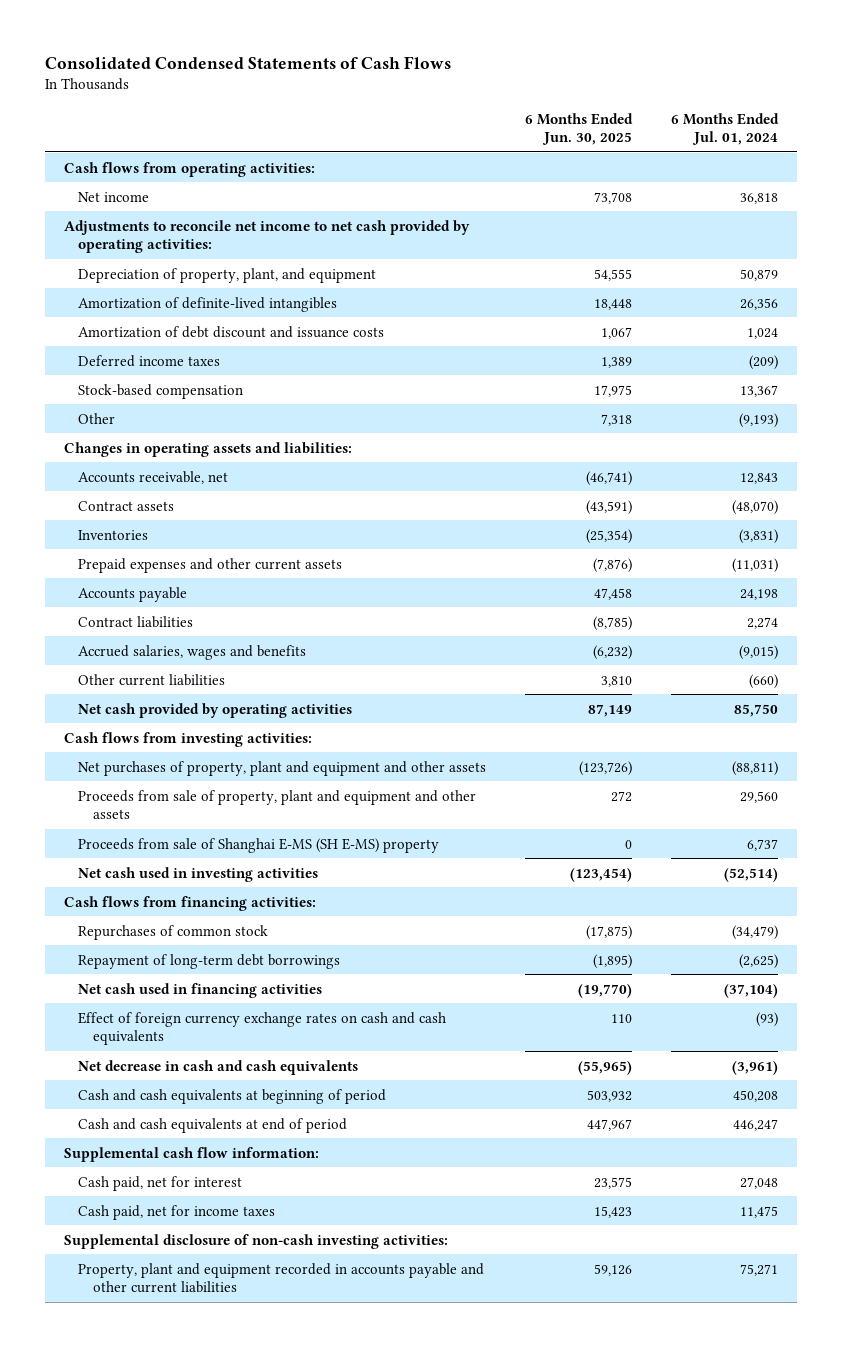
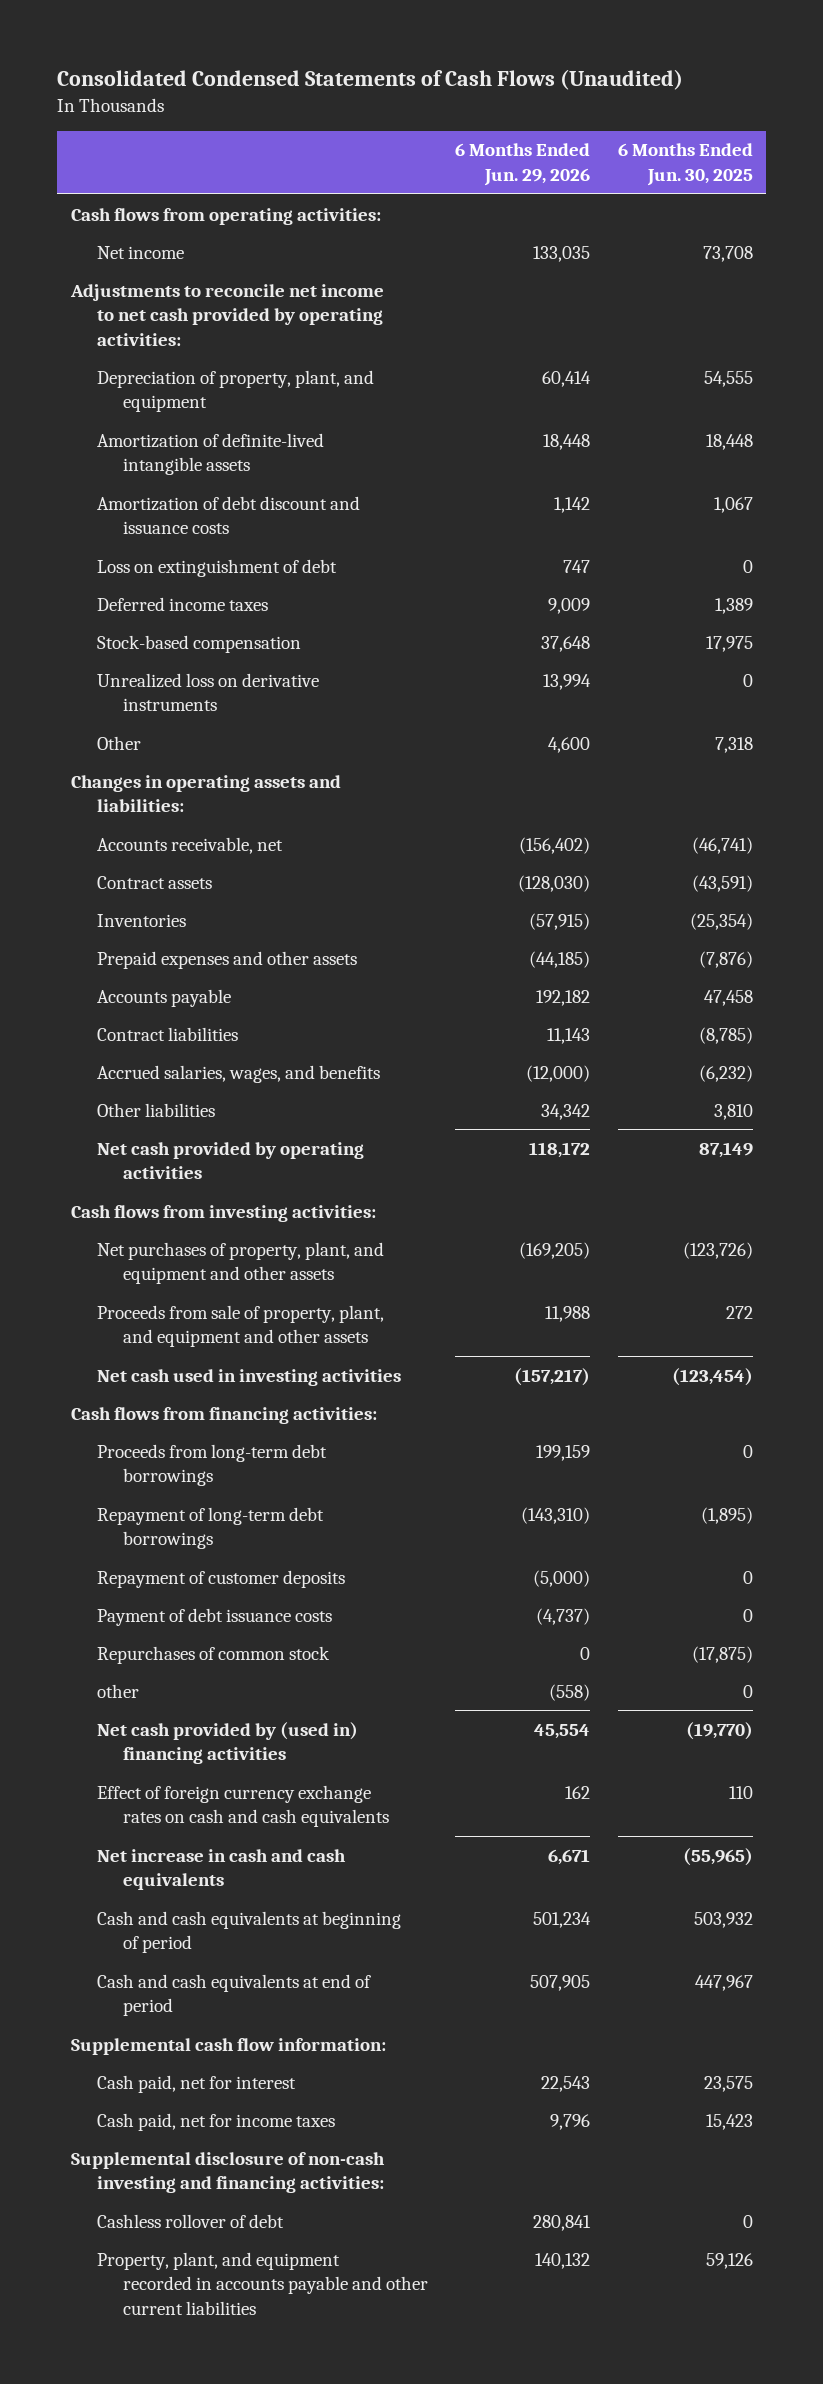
[45,55,452,69] Consolidated Condensed Statements of Cash Flows -> [56,69,683,91] Consolidated Condensed Statements of Cash Flows (Unaudited)
[670,112,779,146] 6 Months Ended Jul. 01, 2024 -> none
none -> [455,143,591,186] 6 Months Ended Jun. 29, 2026
[78,296,338,312] Amortization of definite-lived intangibles -> [96,432,324,476] Amortization of definite-lived intangible assets
none -> [96,558,337,577] Loss on extinguishment of debt
none -> [96,672,319,712] Unrealized loss on derivative instruments
[78,557,343,573] Prepaid expenses and other current assets -> [96,950,357,969] Prepaid expenses and other assets
[78,644,307,660] Accrued salaries, wages and benefits -> [96,1064,380,1083] Accrued salaries, wages, and benefits
[78,673,226,686] Other current liabilities -> [96,1102,215,1117] Other liabilities
[78,837,440,853] Proceeds from sale of Shanghai E-MS (SH E-MS) property -> none
[78,760,487,776] Net purchases of property, plant and equipment and other assets -> [96,1241,384,1285] Net purchases of property, plant, and equipment and other assets
[78,789,477,819] Proceeds from sale of property, plant and equipment and other assets -> [96,1304,384,1348] Proceeds from sale of property, plant, and equipment and other assets
none -> [96,1443,327,1487] Proceeds from long-term debt borrowings
none -> [96,1569,345,1588] Repayment of customer deposits
none -> [96,1607,332,1626] Payment of debt issuance costs
[78,924,269,940] Repurchases of common stock -> [96,1645,330,1664] Repurchases of common stock
none -> [96,1683,139,1698] other
[78,982,323,998] Net cash used in financing activities -> [96,1721,358,1765] Net cash provided by (used in) financing activities
[78,1059,359,1075] Net decrease in cash and cash equivalents -> [96,1848,346,1891] Net increase in cash and cash equivalents
[64,1233,449,1249] Supplemental disclosure of non-cash investing activities: -> [70,2151,385,2194] Supplemental disclosure of non-cash investing and financing activities:
none -> [96,2213,284,2228] Cashless rollover of debt
[78,1262,485,1293] Property, plant and equipment recorded in accounts payable and other current liabilities -> [96,2251,428,2315] Property, plant, and equipment recorded in accounts payable and other current liabilities

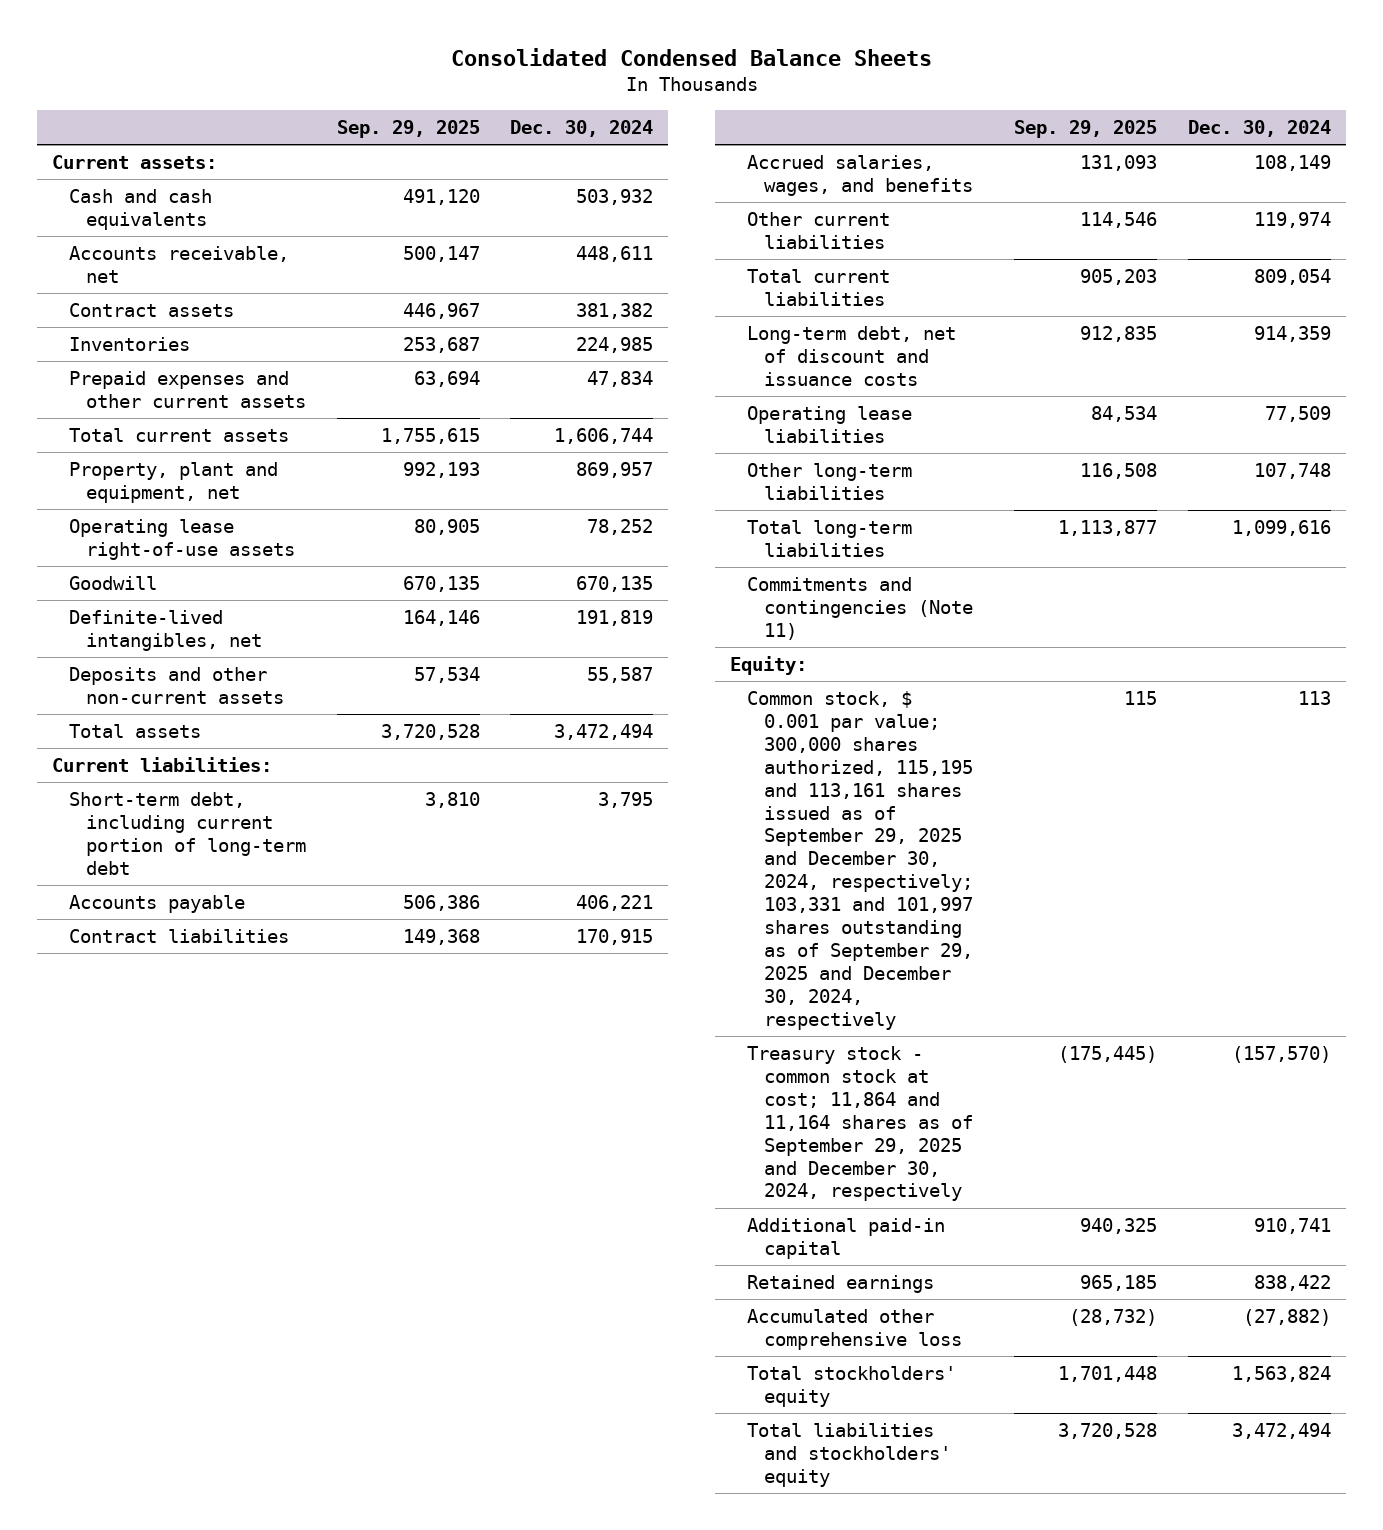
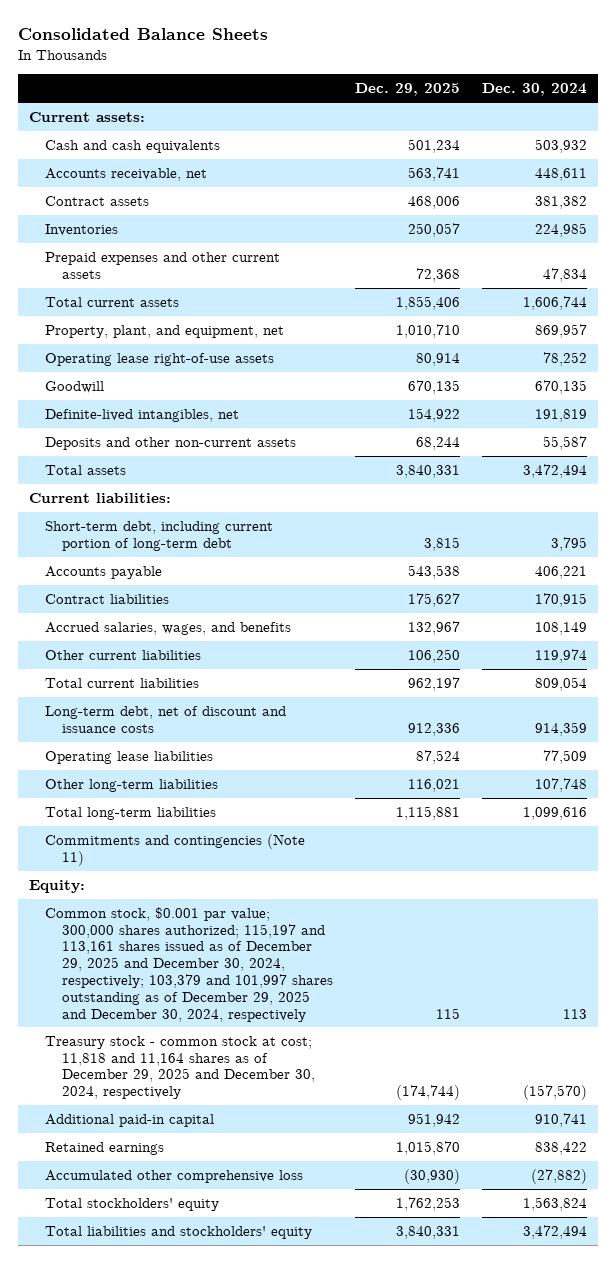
[450,47,932,66] Consolidated Condensed Balance Sheets -> [17,28,268,41] Consolidated Balance Sheets
[336,119,480,138] Sep. 29, 2025 -> none
none -> [355,83,461,97] Dec. 29, 2025
[69,461,279,503] Property, plant and equipment, net -> [45,324,285,338] Property, plant, and equipment, net
[746,690,973,1030] Common stock, $ 0.001 par value; 300,000 shares authorized, 115,195 and 113,161 shares issued as of September 29, 2025 and December 30, 2024, respectively; 103,331 and 101,997 shares outstanding as of September 29, 2025 and December 30, 2024, respectively -> [45,906,333,1022] Common stock, $0.001 par value; 300,000 shares authorized; 115,197 and 113,161 shares issued as of December 29, 2025 and December 30, 2024, respectively; 103,379 and 101,997 shares outstanding as of December 29, 2025 and December 30, 2024, respectively
[746,1045,973,1202] Treasury stock - common stock at cost; 11,864 and 11,164 shares as of September 29, 2025 and December 30, 2024, respectively -> [45,1035,315,1100] Treasury stock - common stock at cost; 11,818 and 11,164 shares as of December 29, 2025 and December 30, 2024, respectively

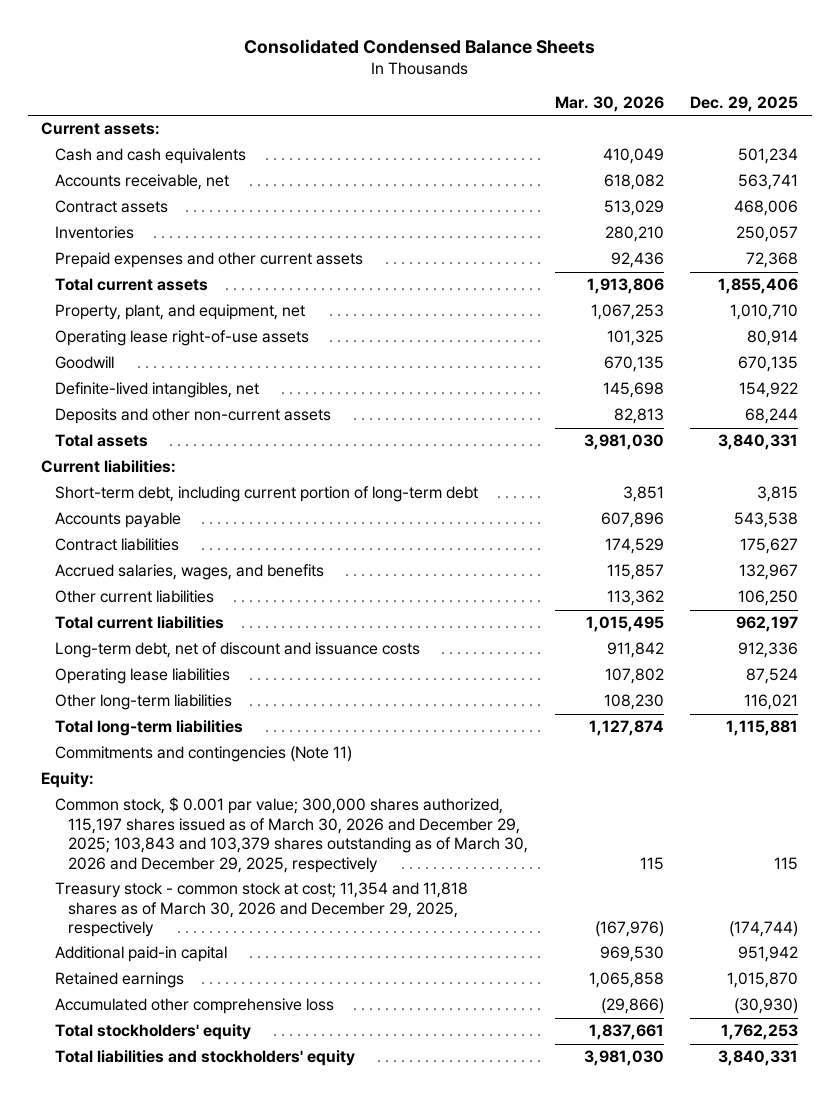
[17,28,268,41] Consolidated Balance Sheets -> [243,38,595,54] Consolidated Condensed Balance Sheets
[482,83,588,97] Dec. 30, 2024 -> none
none -> [554,96,664,113] Mar. 30, 2026
[45,906,333,1022] Common stock, $0.001 par value; 300,000 shares authorized; 115,197 and 113,161 shares issued as of December 29, 2025 and December 30, 2024, respectively; 103,379 and 101,997 shares outstanding as of December 29, 2025 and December 30, 2024, respectively -> [54,797,529,873] Common stock, $ 0.001 par value; 300,000 shares authorized, 115,197 shares issued as of March 30, 2026 and December 29, 2025; 103,843 and 103,379 shares outstanding as of March 30, 2026 and December 29, 2025, respectively
[45,1035,315,1100] Treasury stock - common stock at cost; 11,818 and 11,164 shares as of December 29, 2025 and December 30, 2024, respectively -> [54,882,468,938] Treasury stock - common stock at cost; 11,354 and 11,818 shares as of March 30, 2026 and December 29, 2025, respectively

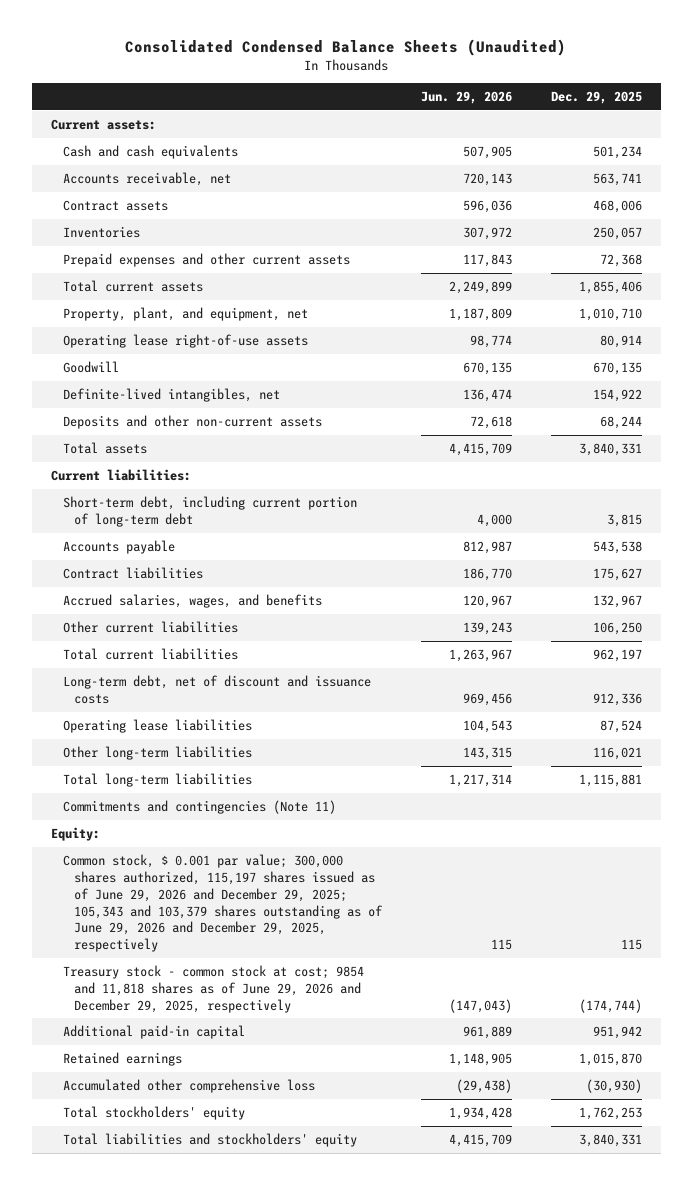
[243,38,595,54] Consolidated Condensed Balance Sheets -> [125,39,567,57] Consolidated Condensed Balance Sheets (Unaudited)
[554,96,664,113] Mar. 30, 2026 -> none
none -> [421,90,513,104] Jun. 29, 2026
[54,797,529,873] Common stock, $ 0.001 par value; 300,000 shares authorized, 115,197 shares issued as of March 30, 2026 and December 29, 2025; 103,843 and 103,379 shares outstanding as of March 30, 2026 and December 29, 2025, respectively -> [62,854,384,953] Common stock, $ 0.001 par value; 300,000 shares authorized, 115,197 shares issued as of June 29, 2026 and December 29, 2025; 105,343 and 103,379 shares outstanding as of June 29, 2026 and December 29, 2025, respectively
[54,882,468,938] Treasury stock - common stock at cost; 11,354 and 11,818 shares as of March 30, 2026 and December 29, 2025, respectively -> [62,965,364,1013] Treasury stock - common stock at cost; 9854 and 11,818 shares as of June 29, 2026 and December 29, 2025, respectively

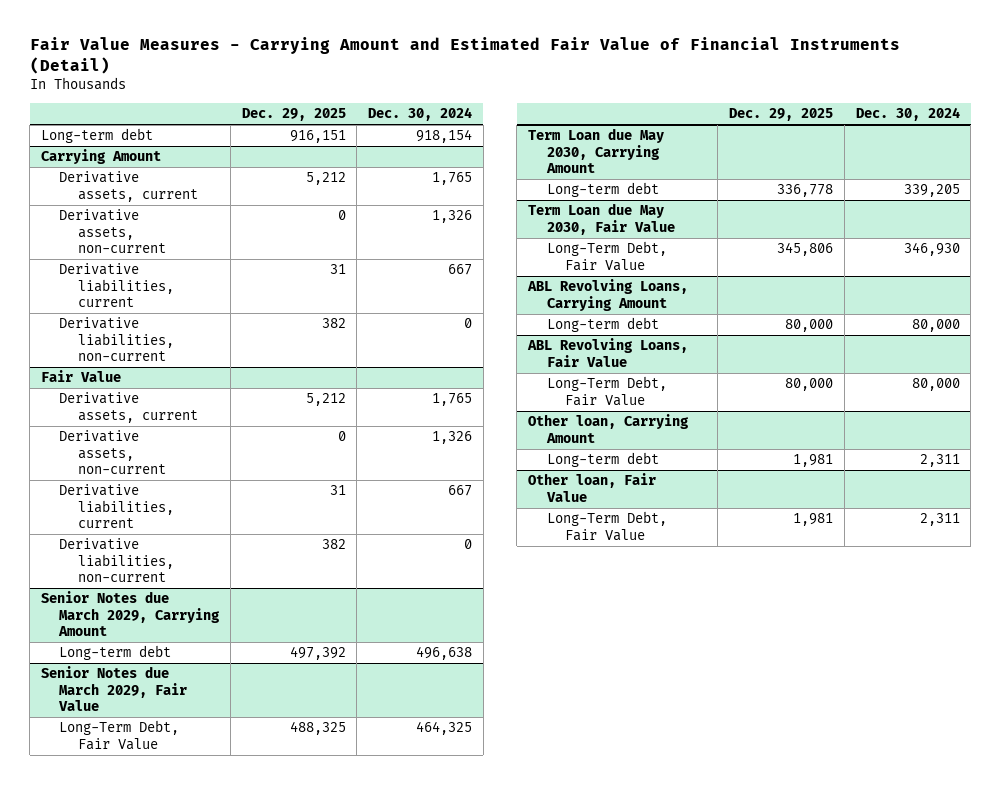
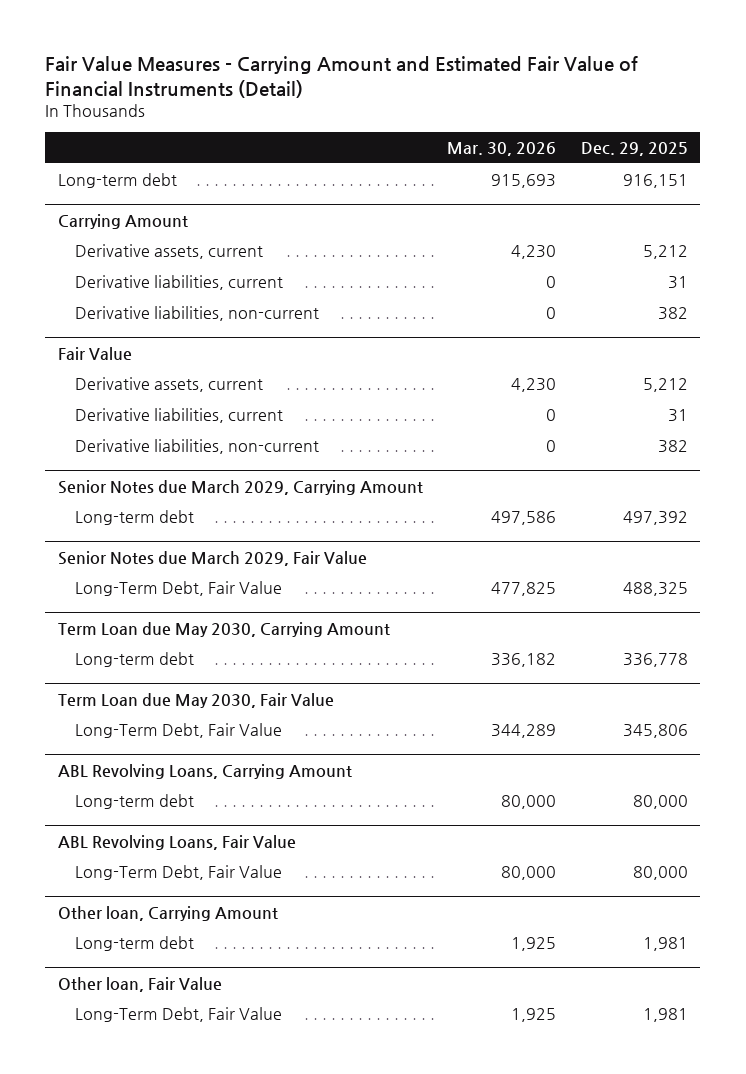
[368,107,473,122] Dec. 30, 2024 -> none
none -> [447,142,557,157] Mar. 30, 2026
[59,209,167,253] Derivative assets, non-current -> none
[59,430,167,474] Derivative assets, non-current -> none

